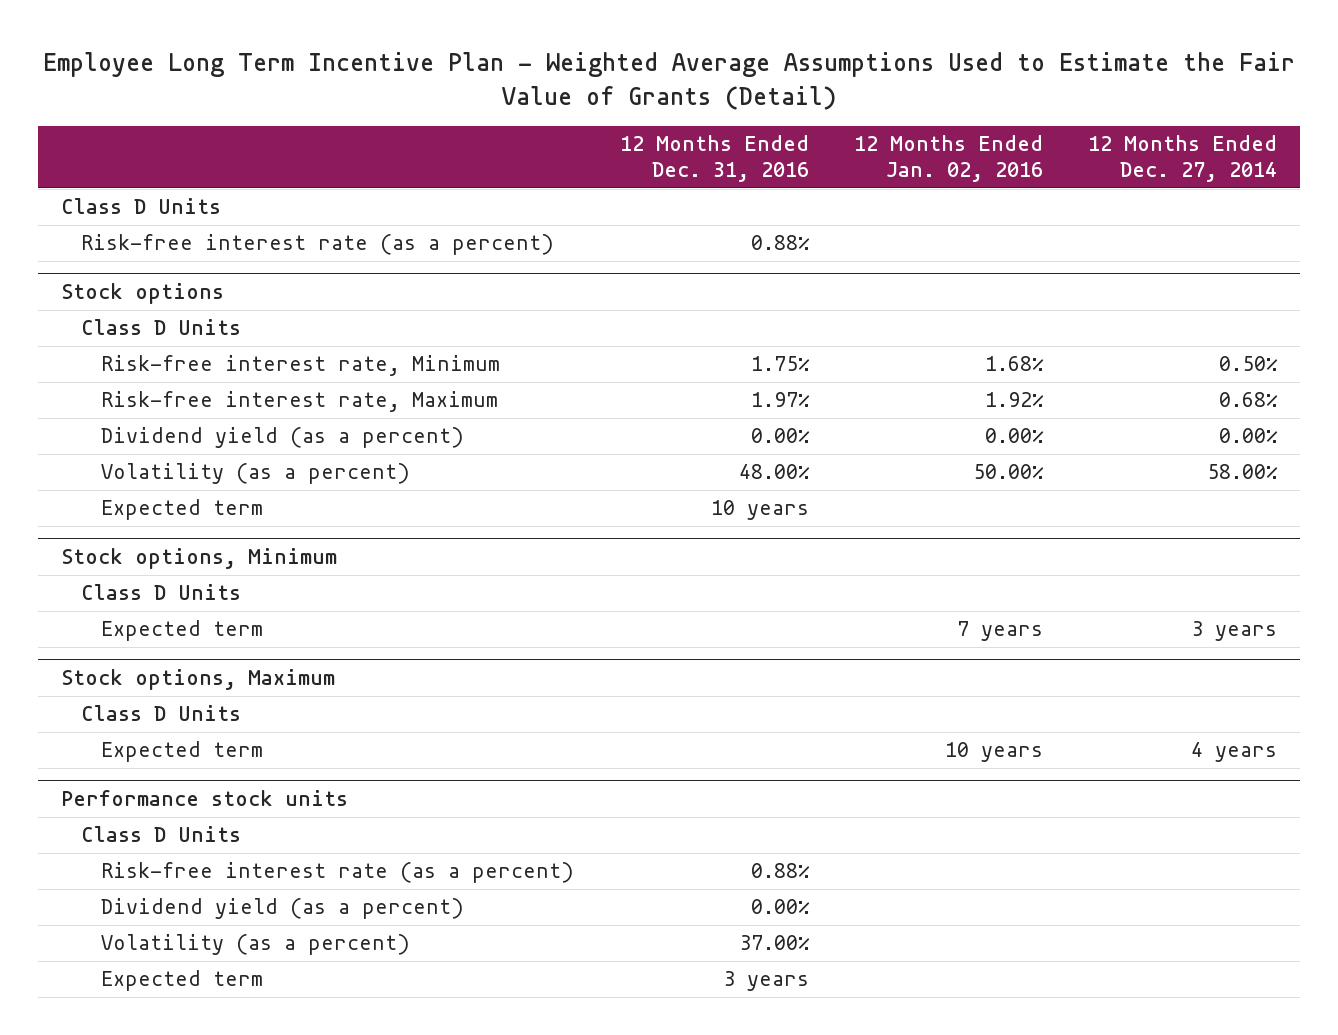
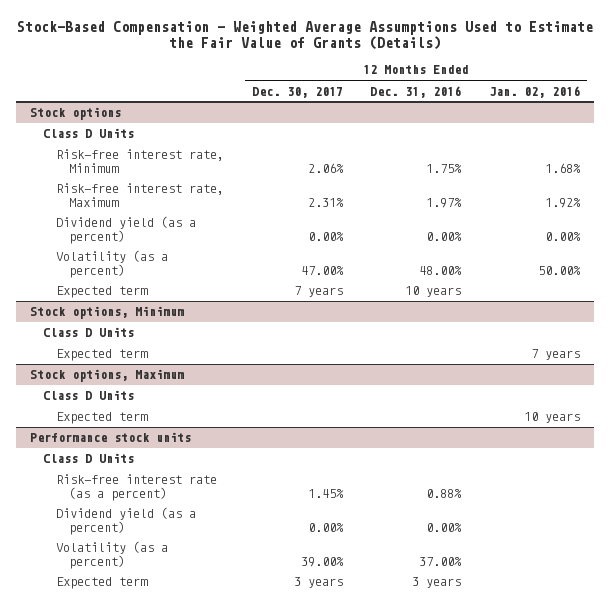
[42,52,1295,110] Employee Long Term Incentive Plan - Weighted Average Assumptions Used to Estimate the Fair Value of Grants (Detail) -> [16,21,593,51] Stock-Based Compensation - Weighted Average Assumptions Used to Estimate the Fair Value of Grants (Details)
[1087,135,1277,183] 12 Months Ended Dec. 27, 2014 -> none
none -> [251,86,343,98] Dec. 30, 2017
[60,198,221,215] Class D Units -> none
[80,234,554,256] Risk-free interest rate (as a percent) -> none

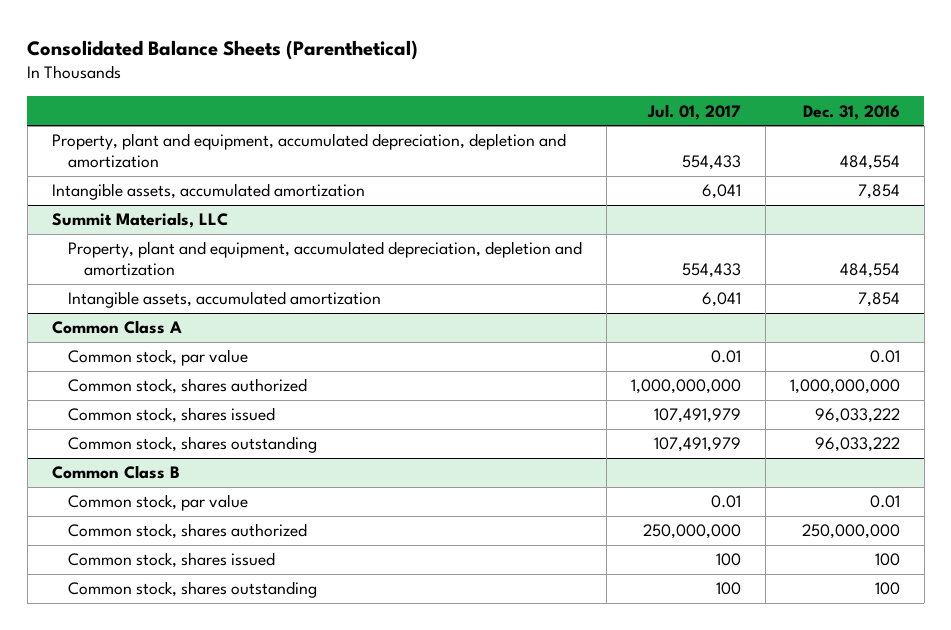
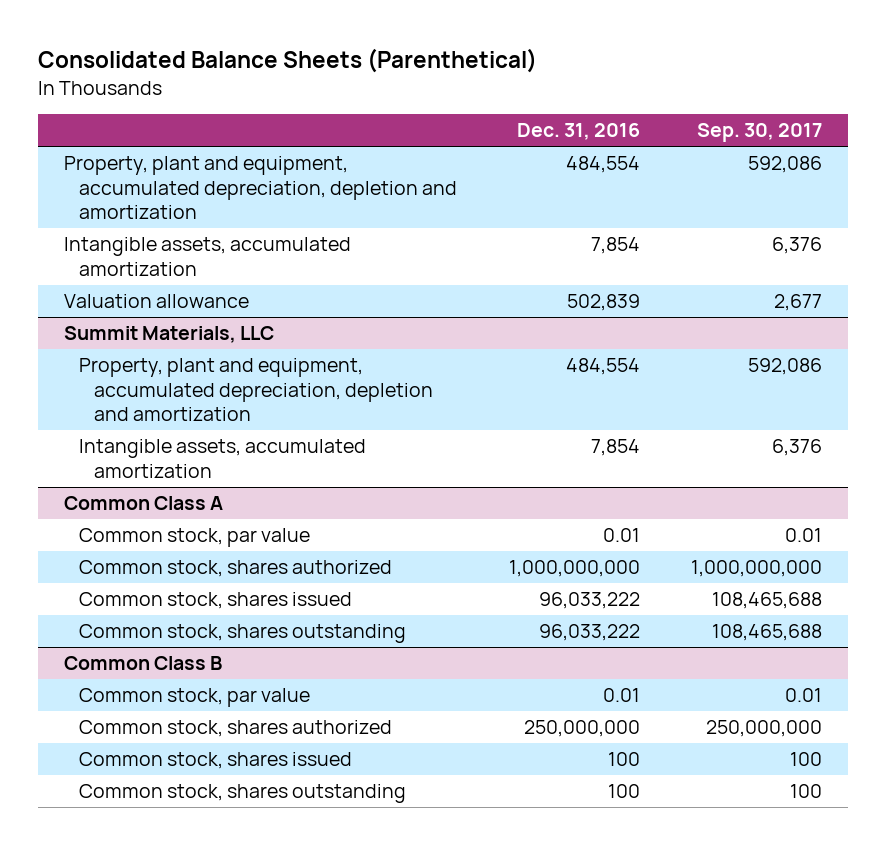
[646,103,741,120] Jul. 01, 2017 -> none
none -> [697,123,823,143] Sep. 30, 2017
none -> [63,294,249,309] Valuation allowance

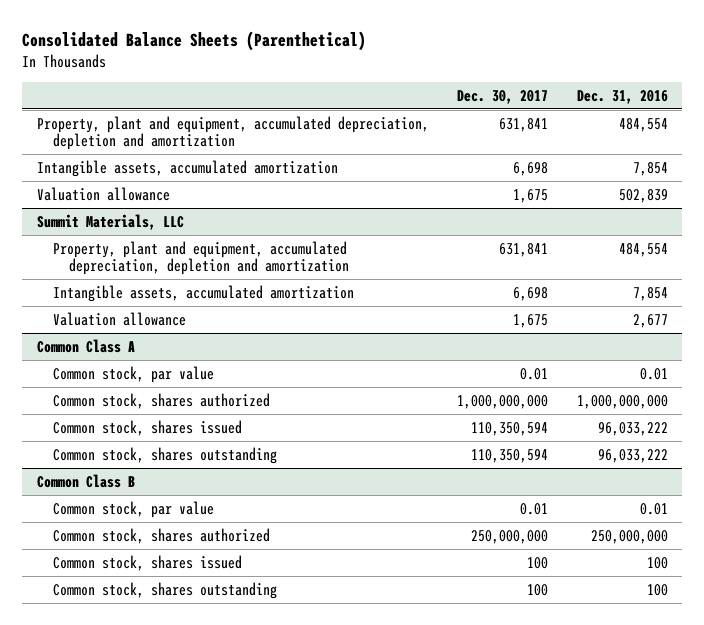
[697,123,823,143] Sep. 30, 2017 -> none
none -> [457,89,549,104] Dec. 30, 2017
none -> [52,311,186,326] Valuation allowance

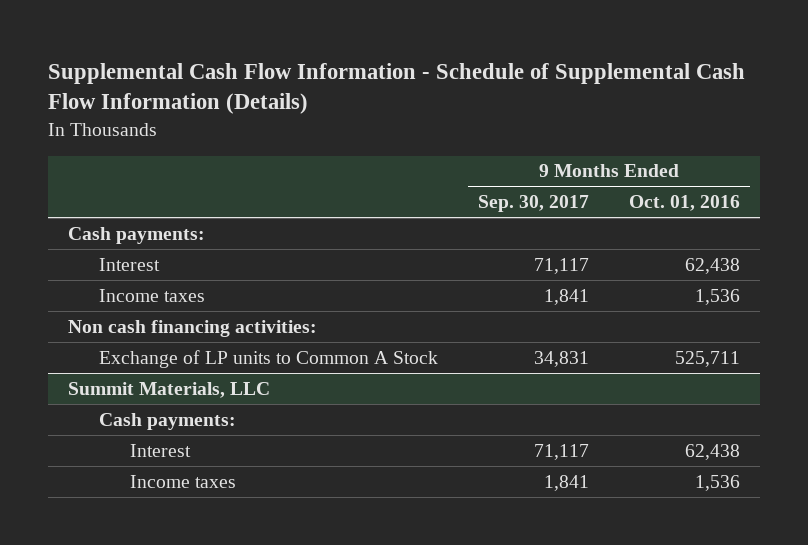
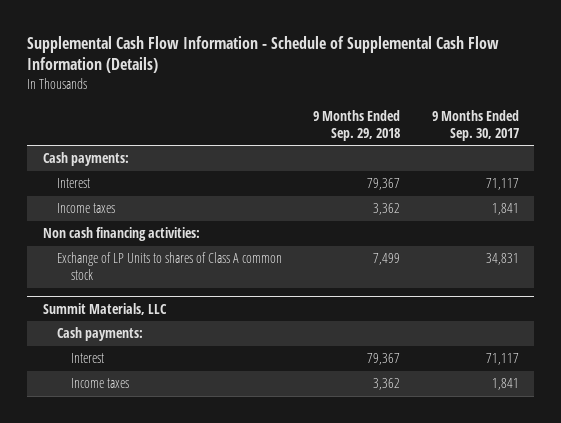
[629,195,741,212] Oct. 01, 2016 -> none
none -> [313,109,401,141] 9 Months Ended Sep. 29, 2018
[99,349,439,368] Exchange of LP units to Common A Stock -> [57,252,283,281] Exchange of LP Units to shares of Class A common stock

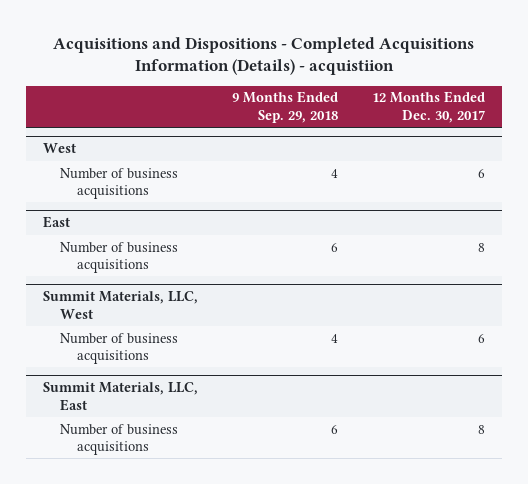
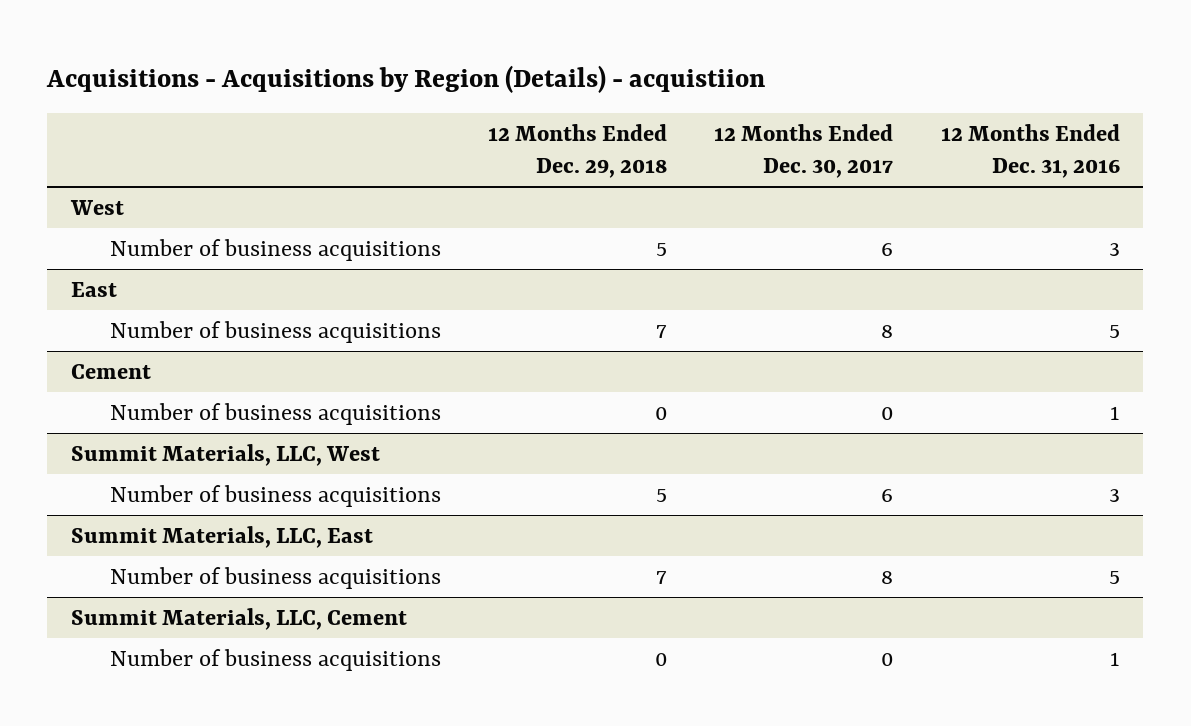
[52,36,474,76] Acquisitions and Dispositions - Completed Acquisitions Information (Details) - acquistiion -> [46,65,766,94] Acquisitions - Acquisitions by Region (Details) - acquistiion
[231,91,338,124] 9 Months Ended Sep. 29, 2018 -> none
none -> [487,123,667,179] 12 Months Ended Dec. 29, 2018
none -> [940,123,1120,179] 12 Months Ended Dec. 31, 2016
none -> [70,363,151,379] Cement
none -> [109,402,441,425] Number of business acquisitions
none -> [70,607,407,630] Summit Materials, LLC, Cement
none -> [109,648,441,671] Number of business acquisitions

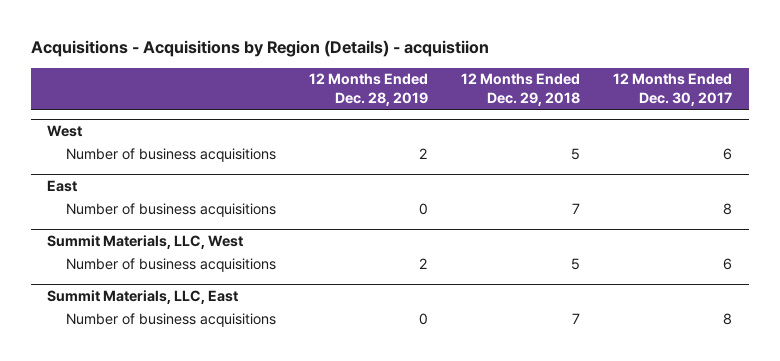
[940,123,1120,179] 12 Months Ended Dec. 31, 2016 -> none
none -> [308,73,428,106] 12 Months Ended Dec. 28, 2019
[70,363,151,379] Cement -> none
[109,402,441,425] Number of business acquisitions -> none
[70,607,407,630] Summit Materials, LLC, Cement -> none
[109,648,441,671] Number of business acquisitions -> none

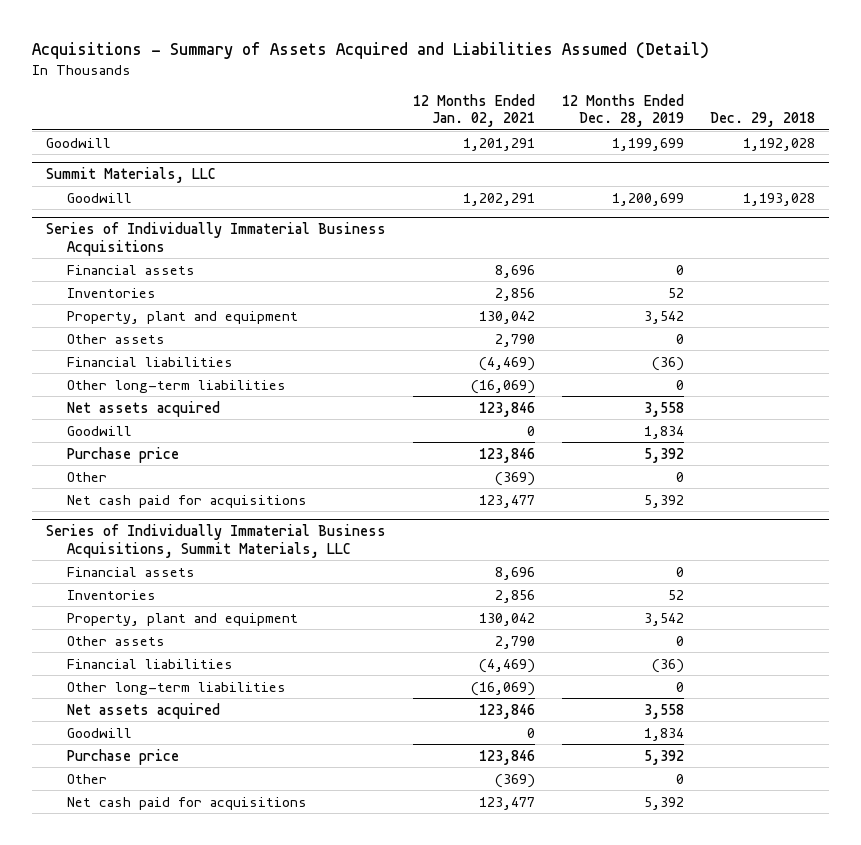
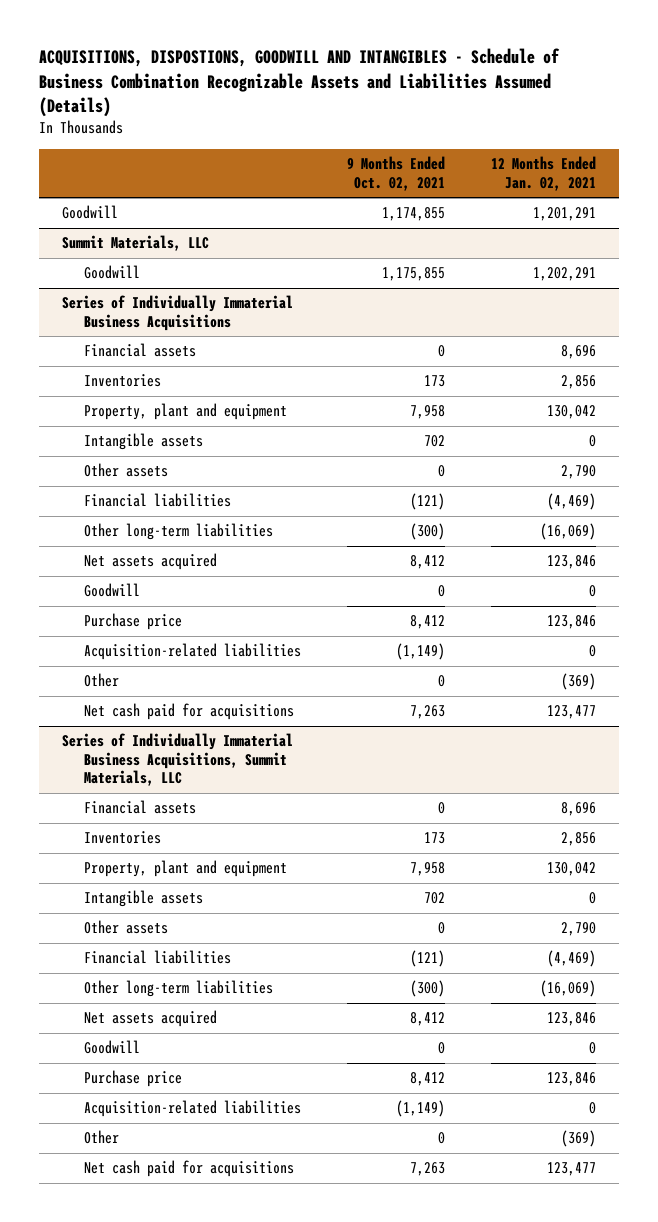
[32,42,710,60] Acquisitions - Summary of Assets Acquired and Liabilities Assumed (Detail) -> [39,48,561,118] ACQUISITIONS, DISPOSTIONS, GOODWILL AND INTANGIBLES - Schedule of Business Combination Recognizable Assets and Liabilities Assumed (Details)
[561,93,684,128] 12 Months Ended Dec. 28, 2019 -> none
[710,112,816,128] Dec. 29, 2018 -> none
none -> [346,156,445,191] 9 Months Ended Oct. 02, 2021
none -> [83,433,203,451] Intangible assets
none -> [83,643,301,661] Acquisition-related liabilities
none -> [83,890,203,908] Intangible assets
none -> [83,1100,301,1118] Acquisition-related liabilities

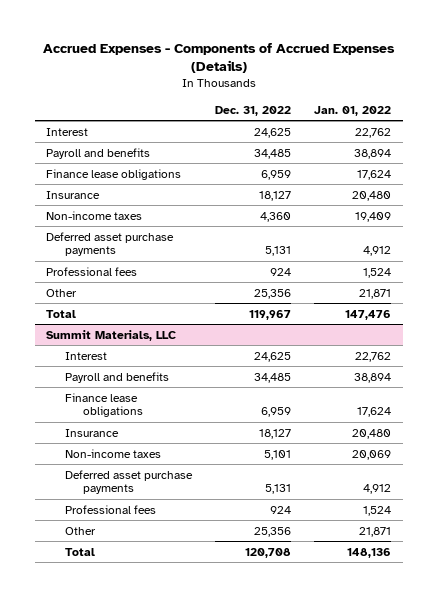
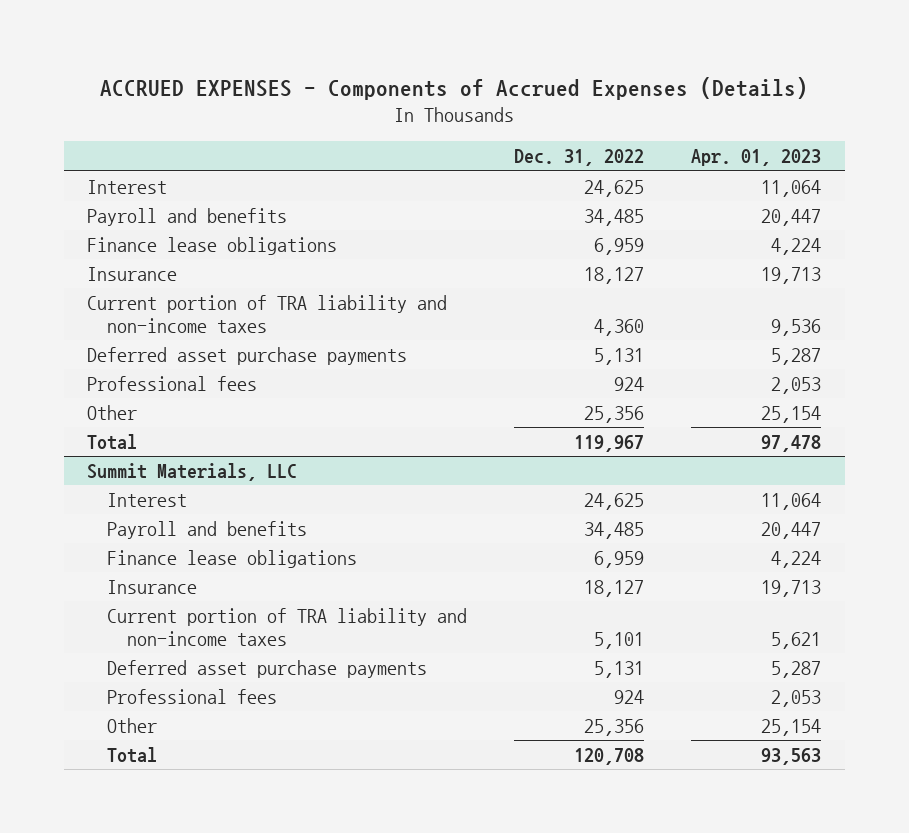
[42,43,395,74] Accrued Expenses - Components of Accrued Expenses (Details) -> [100,76,809,100] ACCRUED EXPENSES - Components of Accrued Expenses (Details)
[314,105,392,116] Jan. 01, 2022 -> none
none -> [691,149,822,167] Apr. 01, 2023
[46,210,143,220] Non-income taxes -> [87,295,448,333] Current portion of TRA liability and non-income taxes
[64,448,161,458] Non-income taxes -> [107,608,468,646] Current portion of TRA liability and non-income taxes

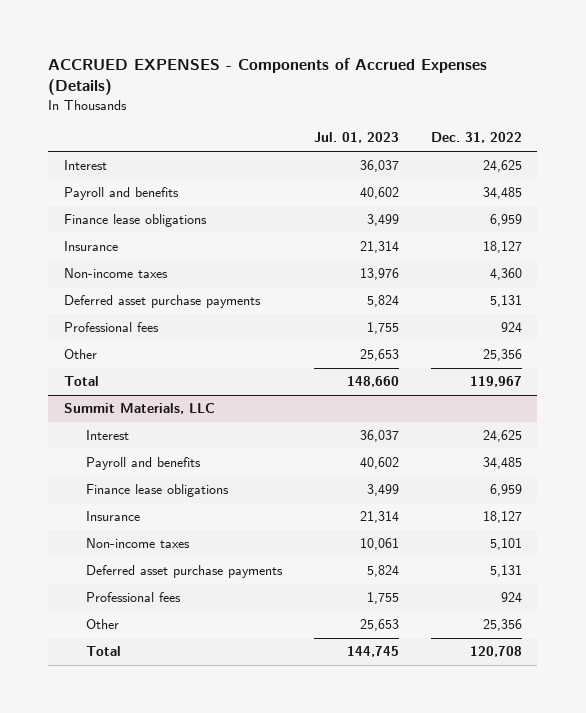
[691,149,822,167] Apr. 01, 2023 -> none
none -> [313,132,399,144] Jul. 01, 2023
[87,295,448,333] Current portion of TRA liability and non-income taxes -> [63,268,168,279] Non-income taxes
[107,608,468,646] Current portion of TRA liability and non-income taxes -> [86,538,191,549] Non-income taxes

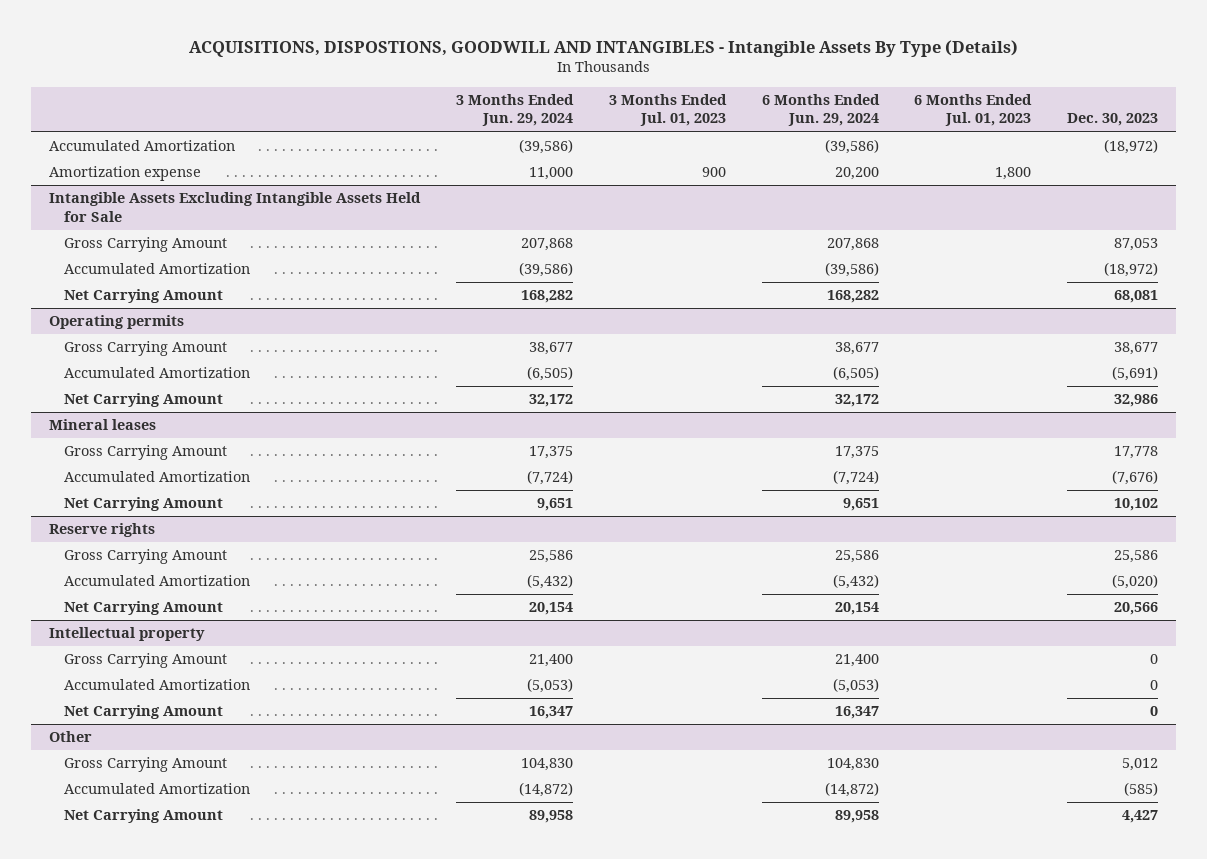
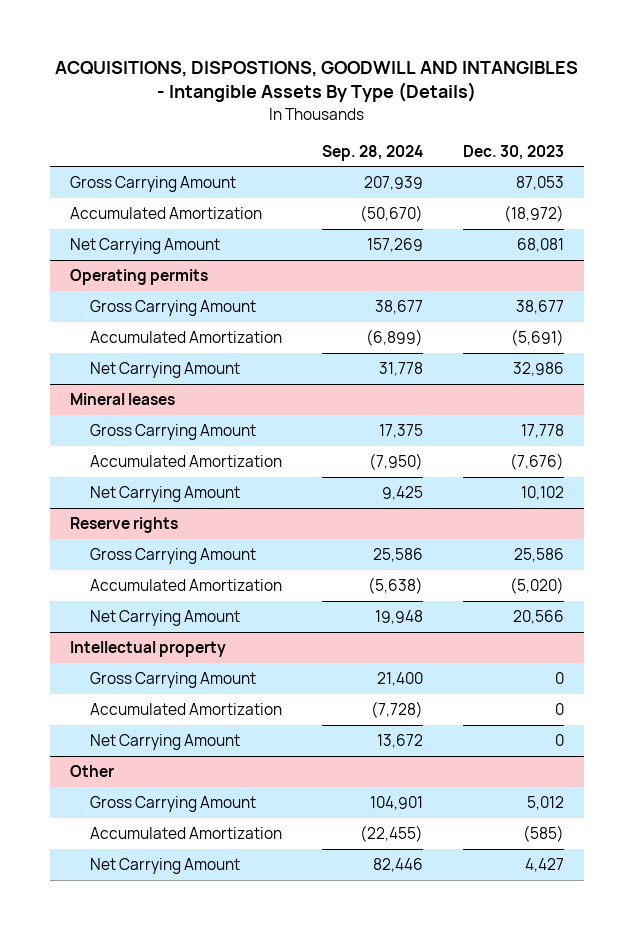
[455,94,574,127] 3 Months Ended Jun. 29, 2024 -> none
[608,94,727,127] 3 Months Ended Jul. 01, 2023 -> none
[761,94,880,127] 6 Months Ended Jun. 29, 2024 -> none
[914,94,1033,127] 6 Months Ended Jul. 01, 2023 -> none
none -> [321,144,423,161] Sep. 28, 2024
[48,140,235,152] Accumulated Amortization -> none
[48,166,201,182] Amortization expense -> none
[48,192,421,222] Intangible Assets Excluding Intangible Assets Held for Sale -> none

